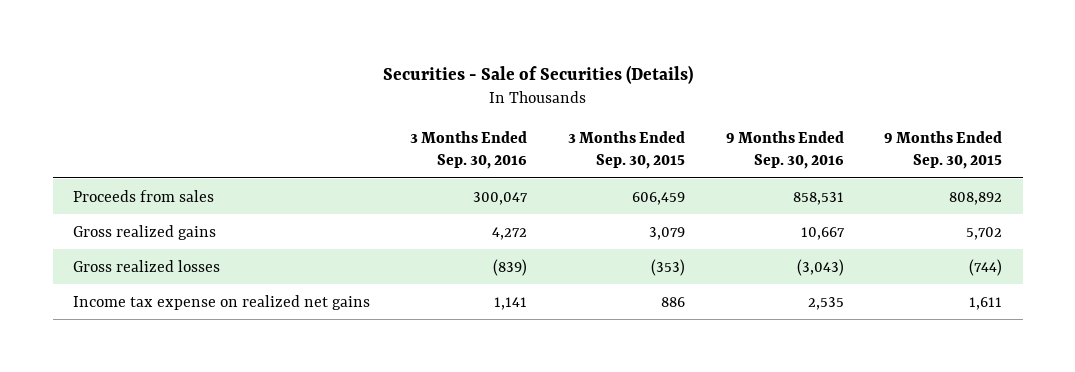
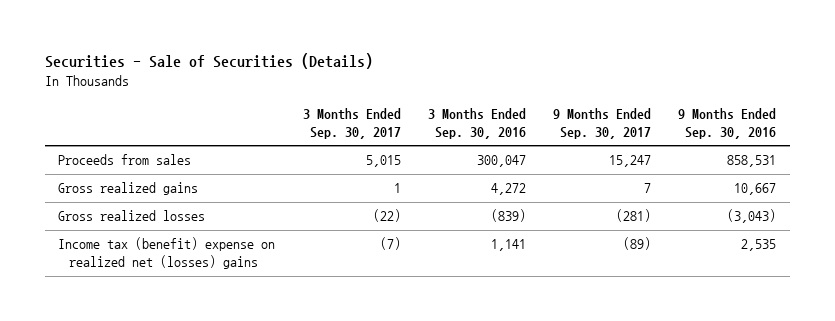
[568,131,686,170] 3 Months Ended Sep. 30, 2015 -> none
[884,131,1003,170] 9 Months Ended Sep. 30, 2015 -> none
none -> [302,107,401,139] 3 Months Ended Sep. 30, 2017
none -> [553,107,652,139] 9 Months Ended Sep. 30, 2017
[72,294,370,310] Income tax expense on realized net gains -> [58,237,276,270] Income tax (benefit) expense on realized net (losses) gains

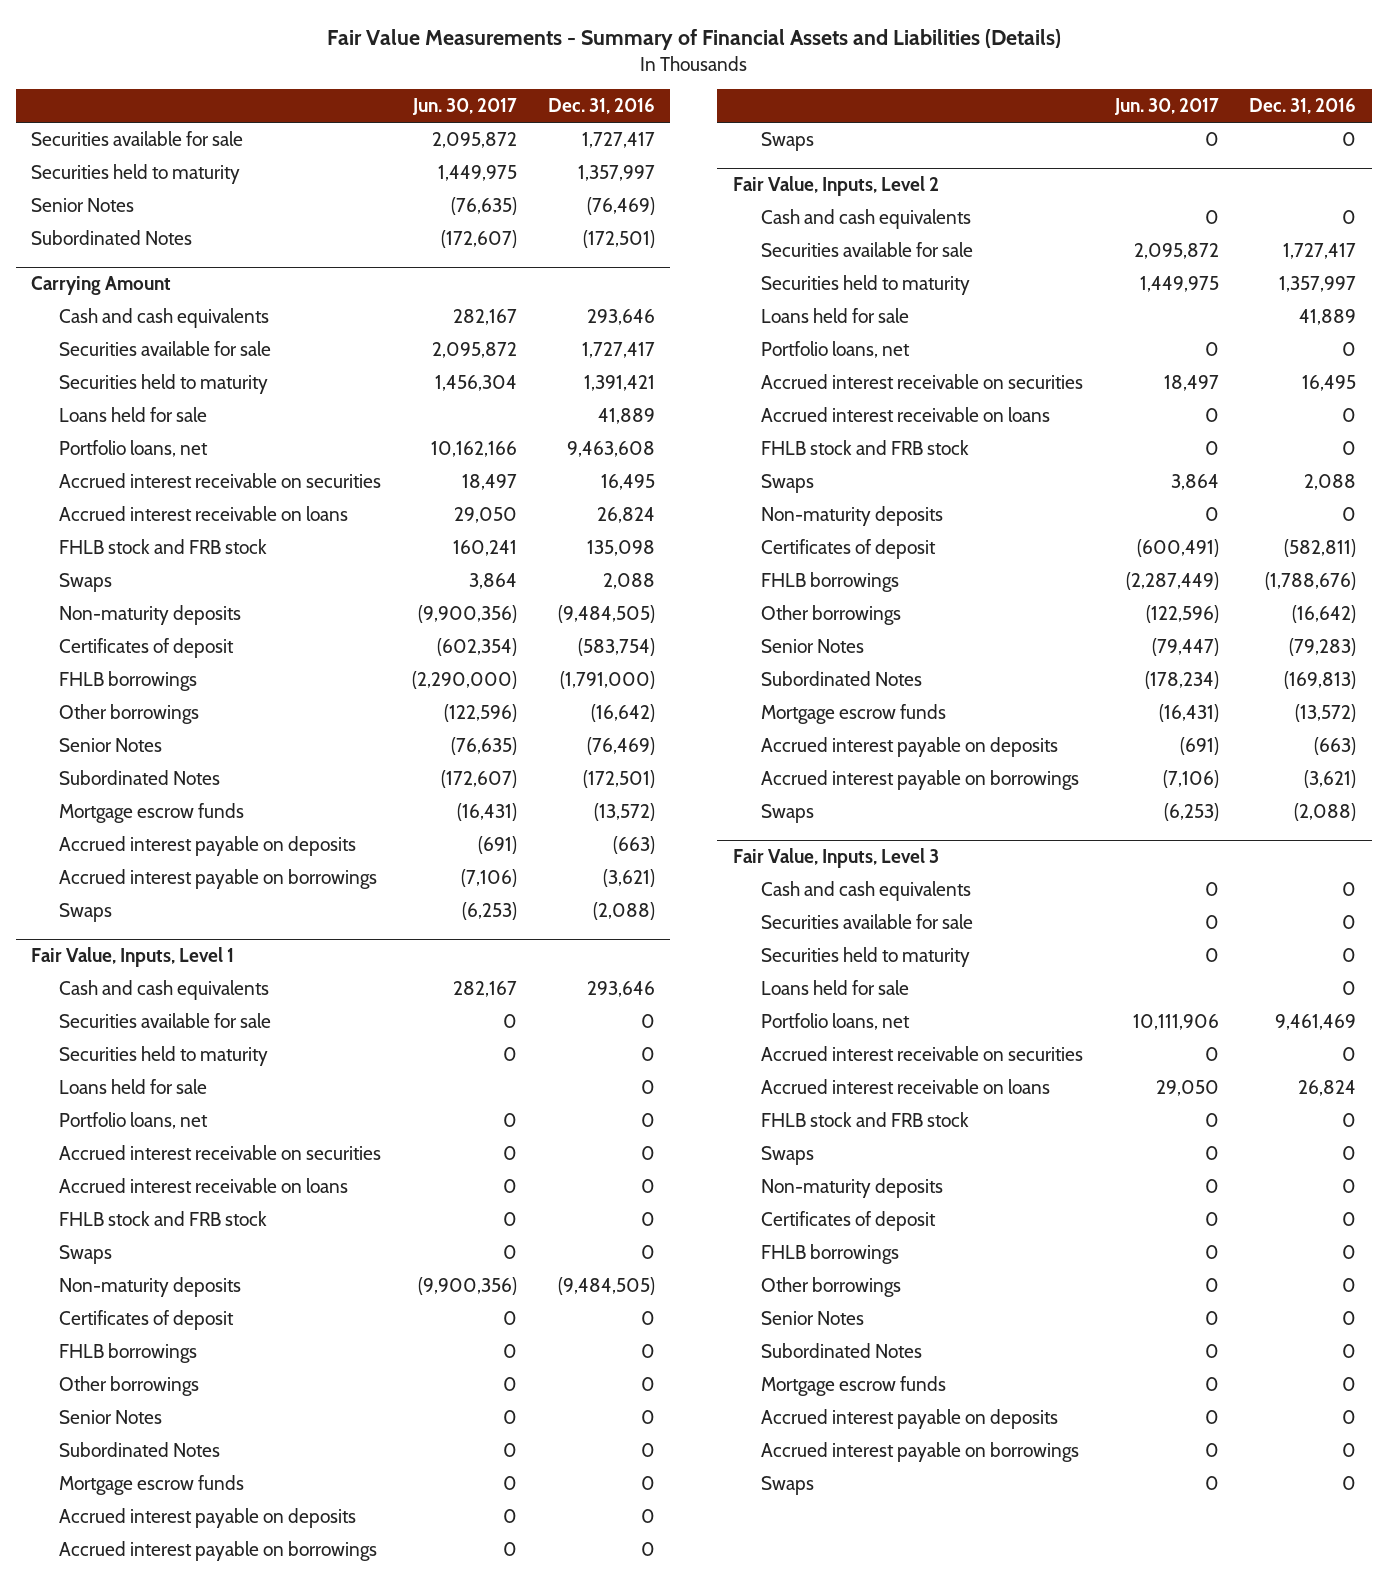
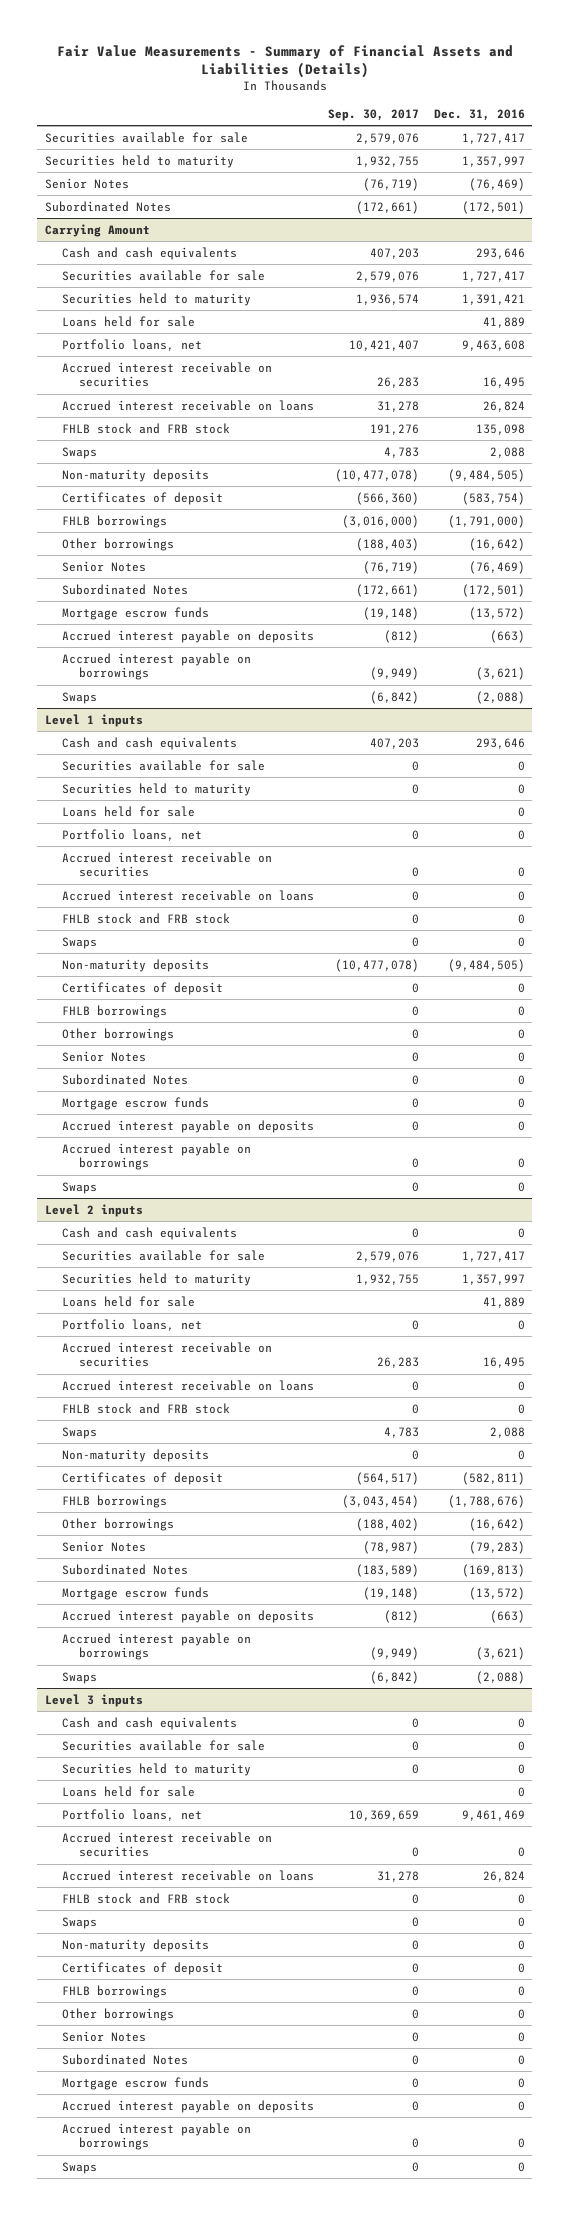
[412,98,518,116] Jun. 30, 2017 -> none
none -> [328,108,420,121] Sep. 30, 2017
[31,947,235,968] Fair Value, Inputs, Level 1 -> [44,713,143,727] Level 1 inputs
[732,176,939,197] Fair Value, Inputs, Level 2 -> [44,1203,143,1217] Level 2 inputs
[732,848,939,869] Fair Value, Inputs, Level 3 -> [44,1693,143,1707] Level 3 inputs

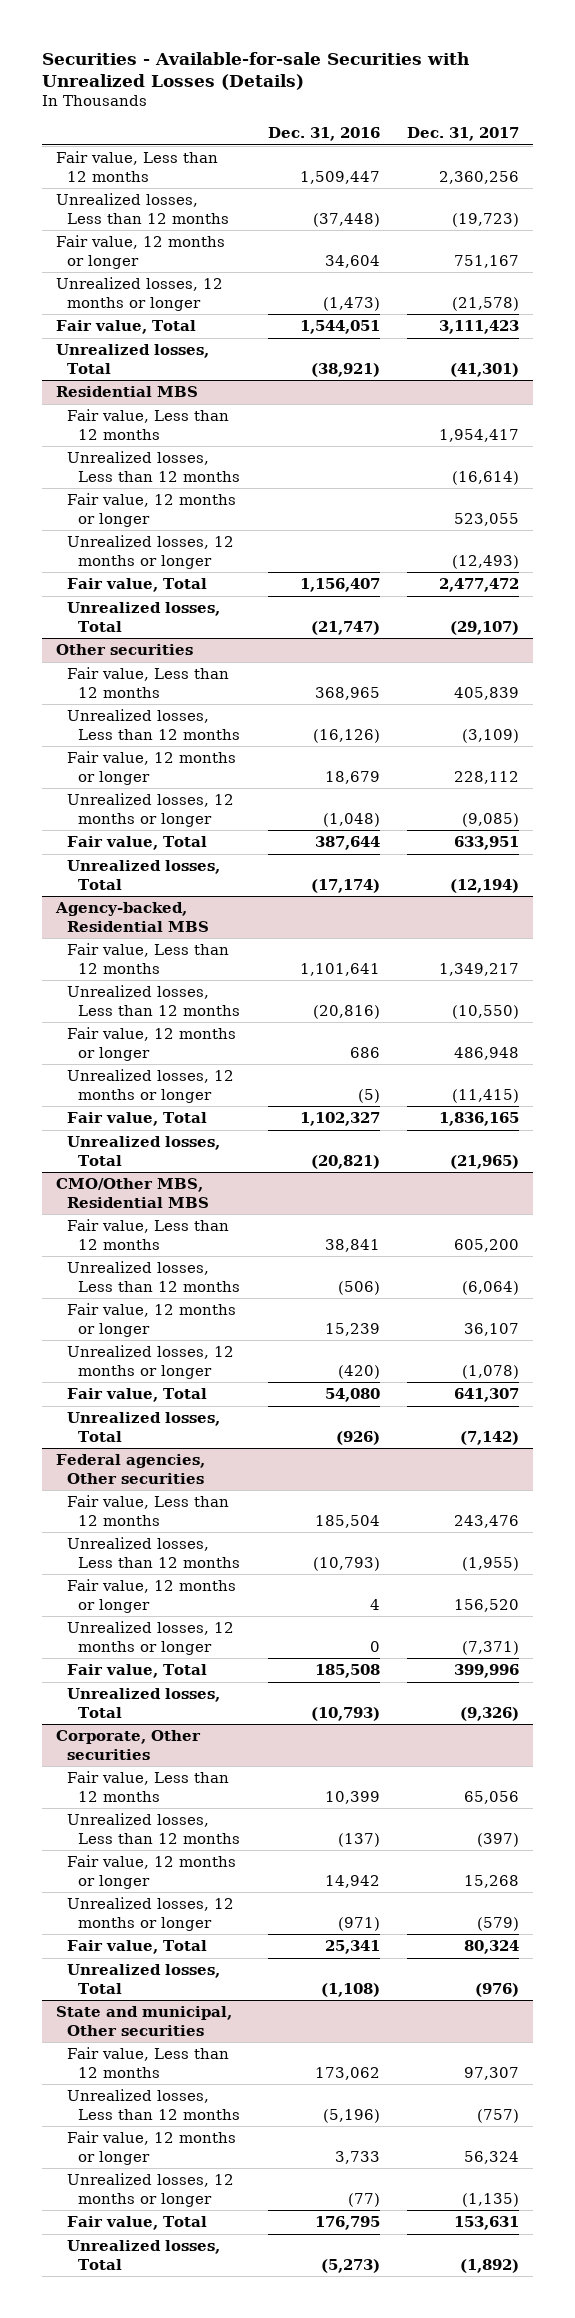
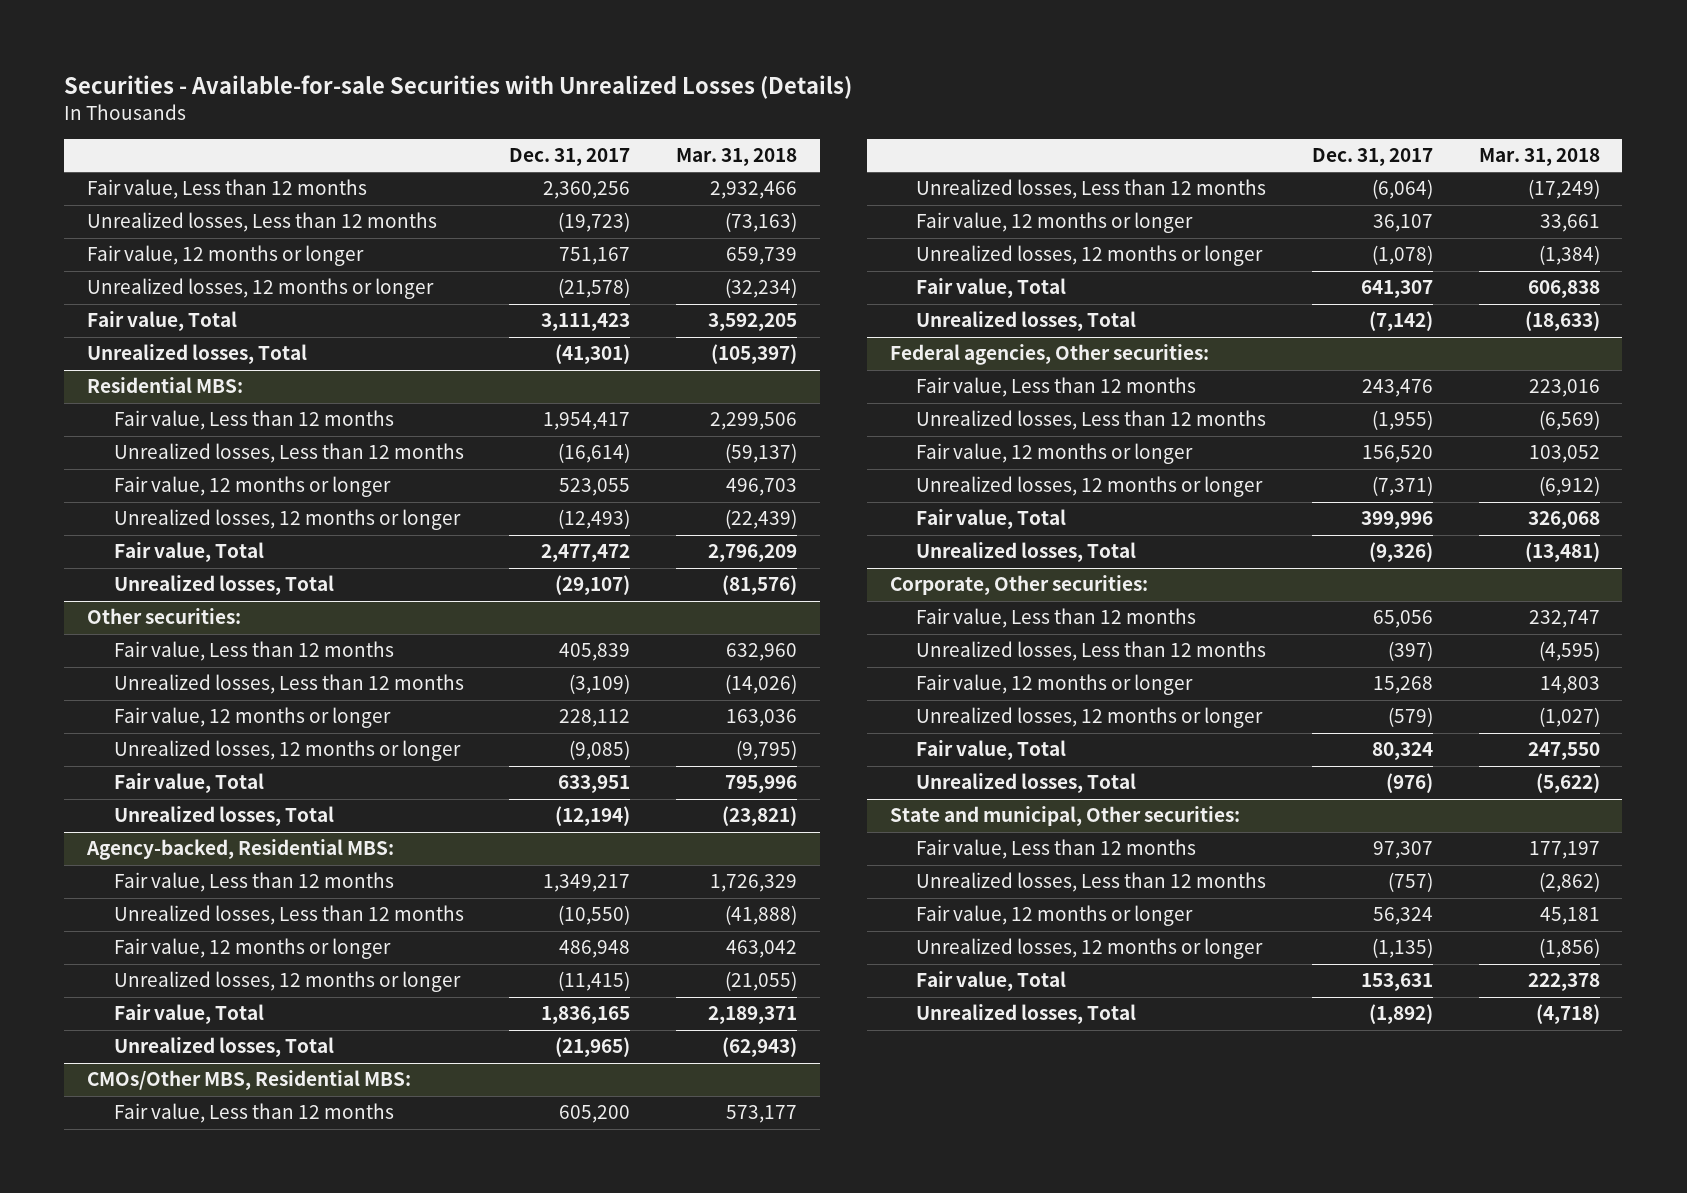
[267,126,380,141] Dec. 31, 2016 -> none
none -> [675,148,797,167] Mar. 31, 2018
[56,386,199,398] Residential MBS -> [87,377,244,394] Residential MBS:
[56,644,194,656] Other securities -> [87,608,242,625] Other securities:
[55,902,210,932] Agency-backed, Residential MBS -> [86,839,395,861] Agency-backed, Residential MBS:
[56,1178,210,1208] CMO/Other MBS, Residential MBS -> [87,1070,412,1091] CMOs/Other MBS, Residential MBS:
[56,1454,206,1484] Federal agencies, Other securities -> [889,344,1209,366] Federal agencies, Other securities:
[56,1730,202,1760] Corporate, Other securities -> [889,575,1148,596] Corporate, Other securities:
[56,2006,233,2036] State and municipal, Other securities -> [889,806,1240,827] State and municipal, Other securities:

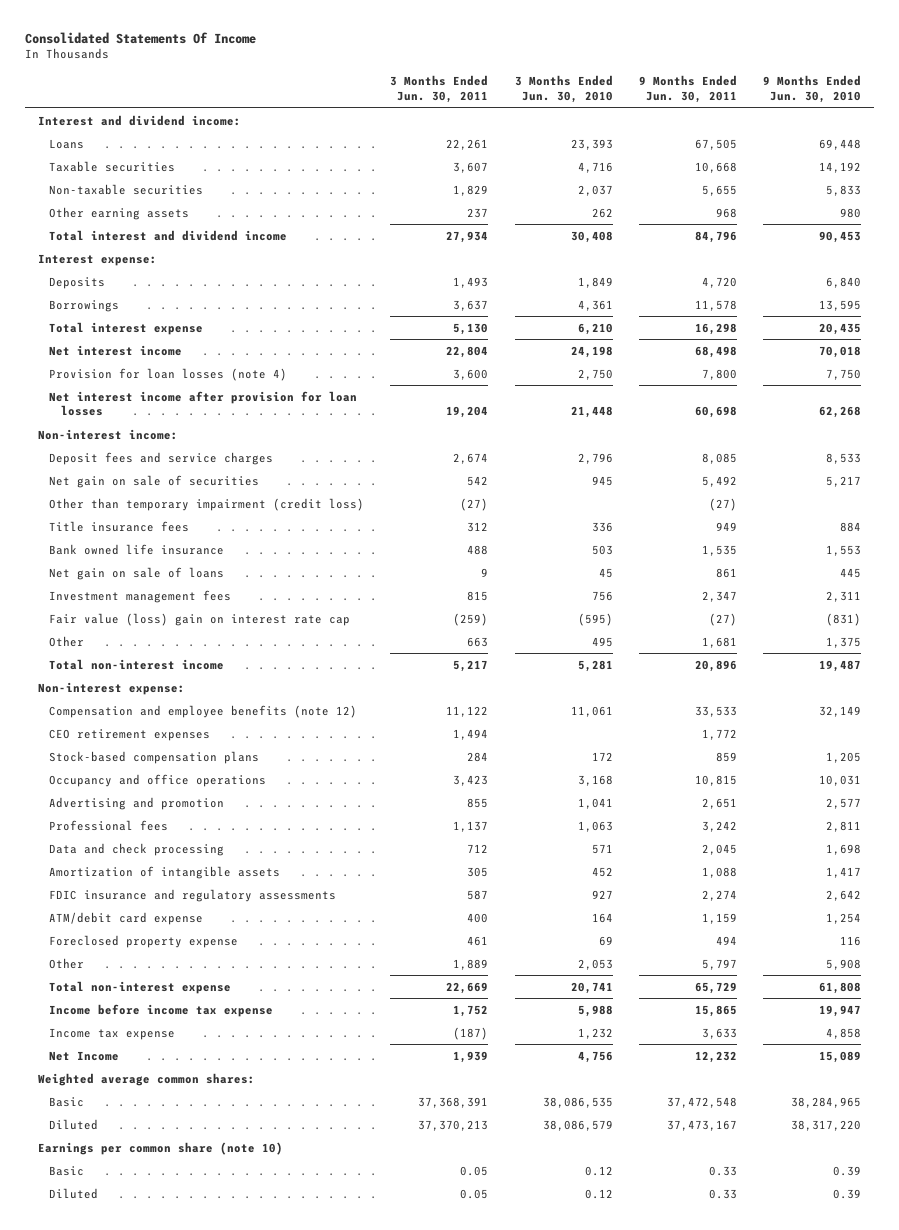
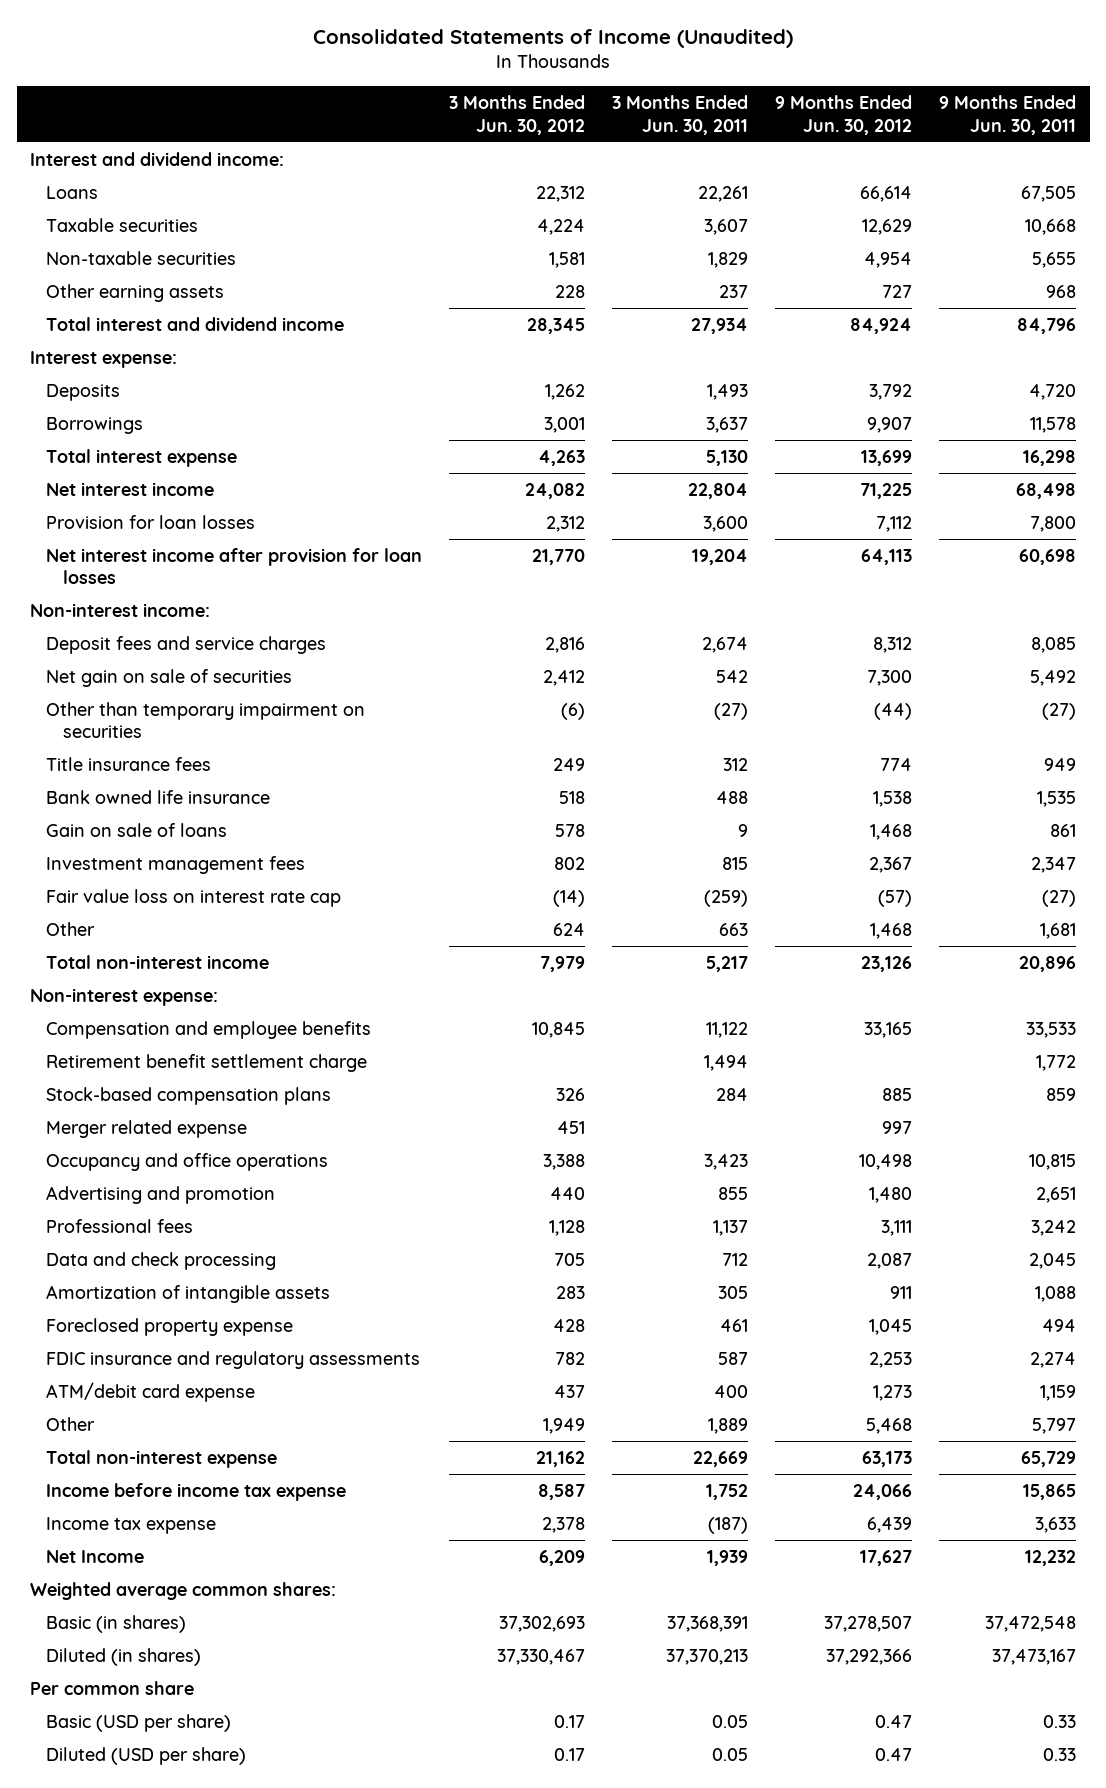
[25,31,257,44] Consolidated Statements Of Income -> [313,29,794,49] Consolidated Statements of Income (Unaudited)
[514,75,613,104] 3 Months Ended Jun. 30, 2010 -> none
[762,75,861,104] 9 Months Ended Jun. 30, 2010 -> none
none -> [449,95,586,135] 3 Months Ended Jun. 30, 2012
none -> [775,95,913,135] 9 Months Ended Jun. 30, 2012
[49,367,288,381] Provision for loan losses (note 4) -> [46,514,256,529] Provision for loan losses
[49,497,365,511] Other than temporary impairment (credit loss) -> [46,701,366,739] Other than temporary impairment on securities
[49,566,225,580] Net gain on sale of loans -> [46,822,228,837] Gain on sale of loans
[49,612,351,626] Fair value (loss) gain on interest rate cap -> [46,888,342,907] Fair value loss on interest rate cap
[49,704,358,718] Compensation and employee benefits (note 12) -> [46,1020,372,1039] Compensation and employee benefits
[49,728,211,741] CEO retirement expenses -> [46,1053,368,1072] Retirement benefit settlement charge
none -> [46,1119,248,1138] Merger related expense
[49,934,239,948] Foreclosed property expense -> [46,1317,294,1336] Foreclosed property expense
[49,1096,85,1107] Basic -> [46,1614,187,1633] Basic (in shares)
[49,1118,99,1130] Diluted -> [46,1647,202,1666] Diluted (in shares)
[38,1141,284,1155] Earnings per common share (note 10) -> [30,1680,195,1695] Per common share
[49,1165,85,1176] Basic -> [46,1713,232,1732] Basic (USD per share)
[49,1187,99,1199] Diluted -> [46,1746,247,1765] Diluted (USD per share)

